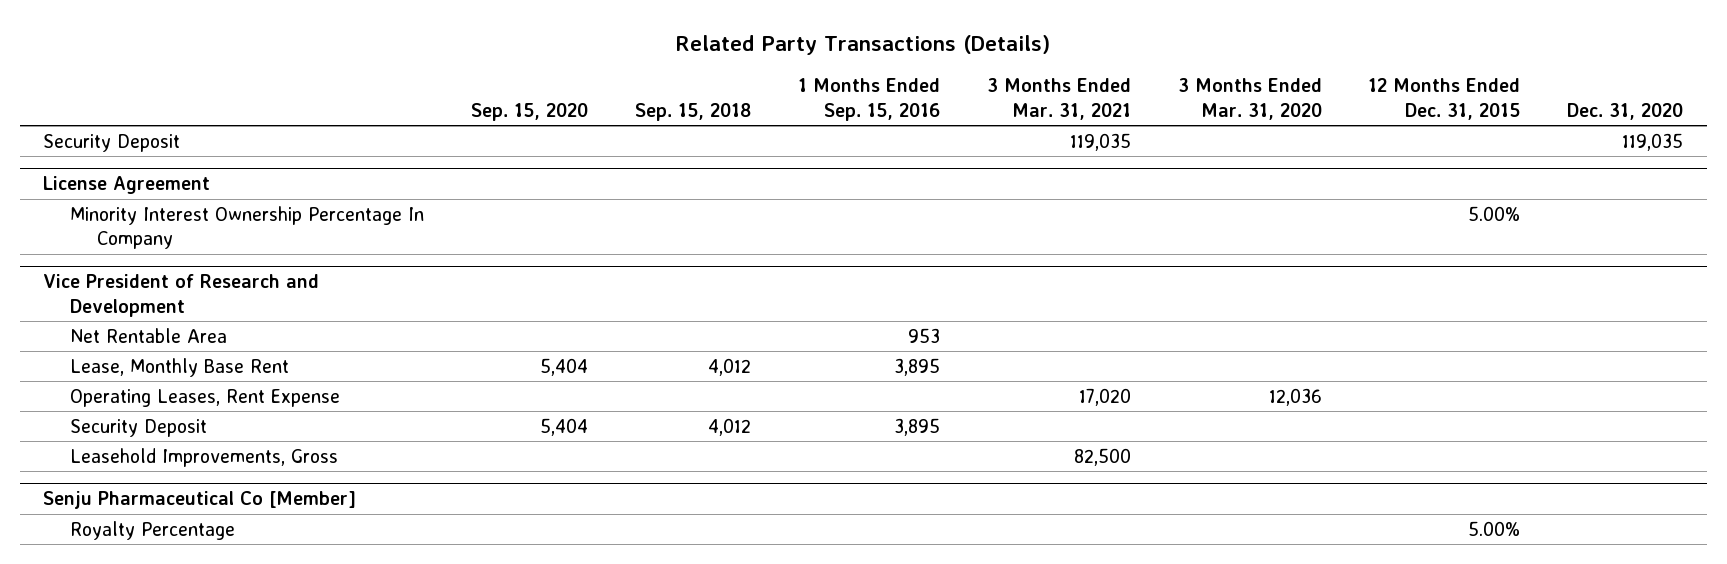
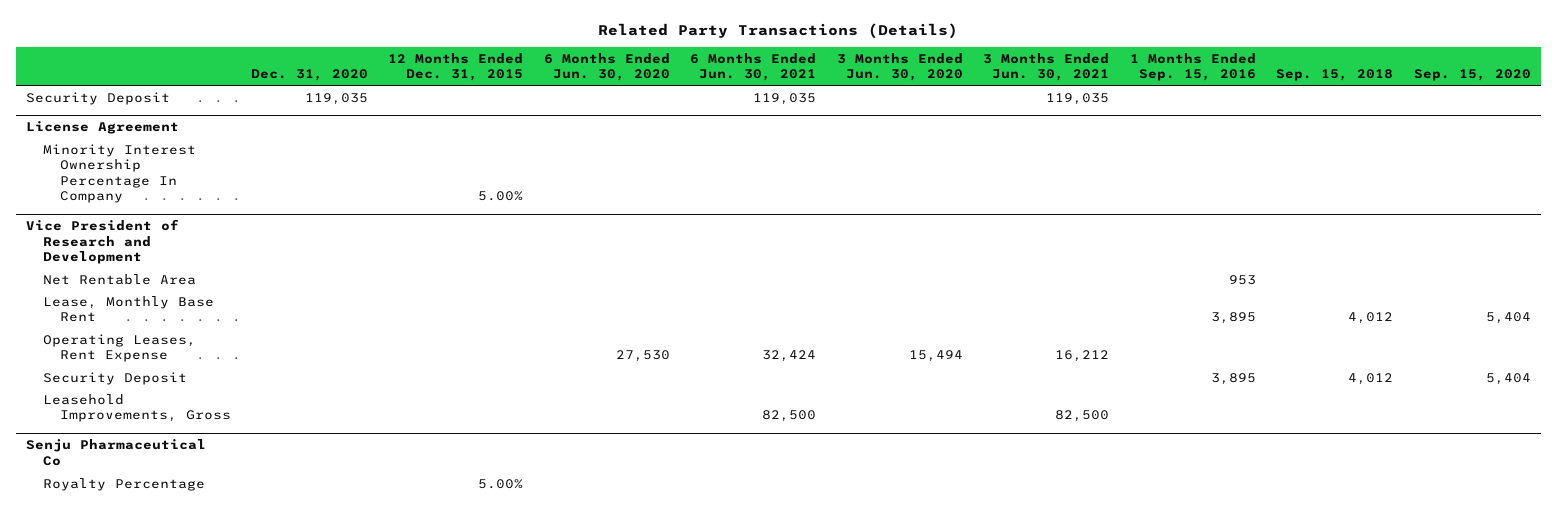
[986,78,1131,120] 3 Months Ended Mar. 31, 2021 -> none
[1177,78,1322,120] 3 Months Ended Mar. 31, 2020 -> none
none -> [543,52,670,82] 6 Months Ended Jun. 30, 2020
none -> [690,52,817,82] 6 Months Ended Jun. 30, 2021
none -> [836,52,963,82] 3 Months Ended Jun. 30, 2020
none -> [983,52,1110,82] 3 Months Ended Jun. 30, 2021
[43,491,357,510] Senju Pharmaceutical Co [Member] -> [26,439,207,466] Senju Pharmaceutical Co

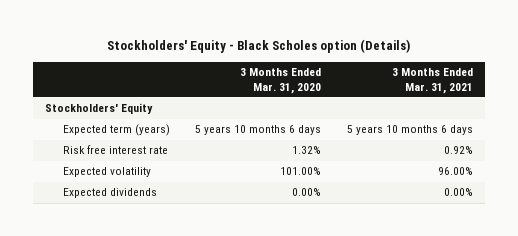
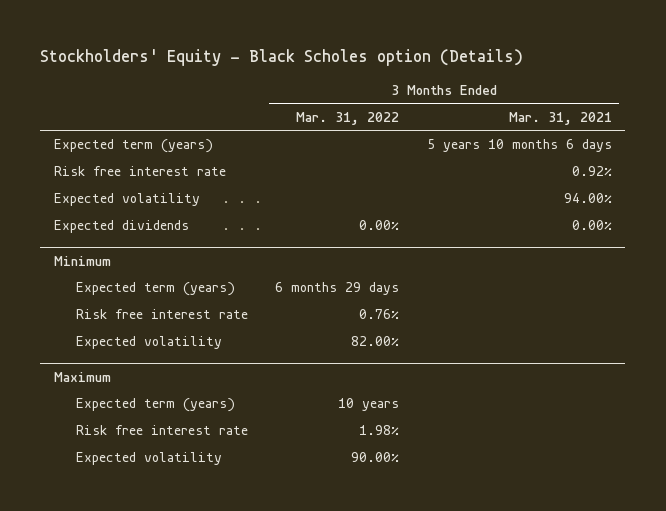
[240,68,322,94] 3 Months Ended Mar. 31, 2020 -> none
none -> [296,111,400,125] Mar. 31, 2022
[45,103,154,115] Stockholders' Equity -> none
[437,167,473,176] 96.00% -> [563,193,612,204] 94.00%
none -> [53,255,111,266] Minimum
none -> [76,282,236,297] Expected term (years)
none -> [76,309,249,320] Risk free interest rate
none -> [76,336,223,350] Expected volatility
none -> [53,371,111,382] Maximum
none -> [76,398,236,413] Expected term (years)
none -> [76,425,249,436] Risk free interest rate
none -> [76,452,223,466] Expected volatility

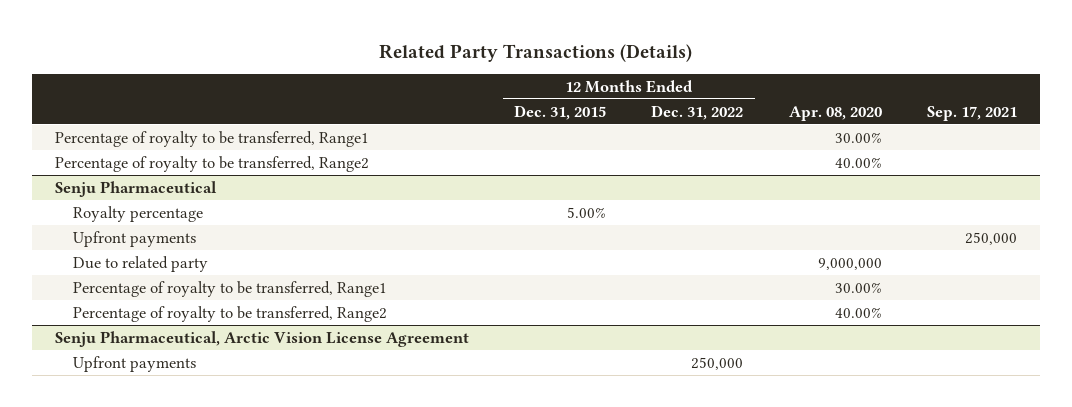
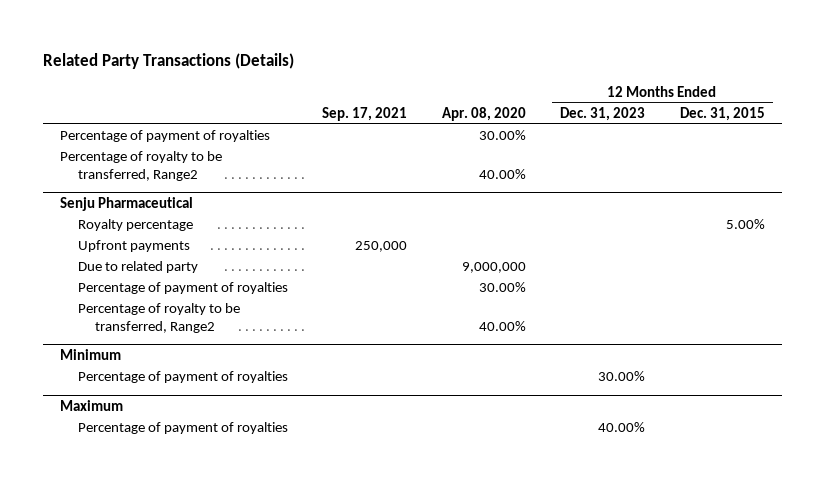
[651,104,744,120] Dec. 31, 2022 -> none
none -> [560,106,646,121] Dec. 31, 2023
[54,130,369,147] Percentage of royalty to be transferred, Range1 -> [60,130,271,143] Percentage of payment of royalties
[72,280,387,297] Percentage of royalty to be transferred, Range1 -> [77,282,288,295] Percentage of payment of royalties
[54,330,469,347] Senju Pharmaceutical, Arctic Vision License Agreement -> none
[72,355,196,372] Upfront payments -> none
none -> [60,349,122,361] Minimum
none -> [77,371,288,384] Percentage of payment of royalties
none -> [60,400,124,412] Maximum
none -> [77,422,288,435] Percentage of payment of royalties

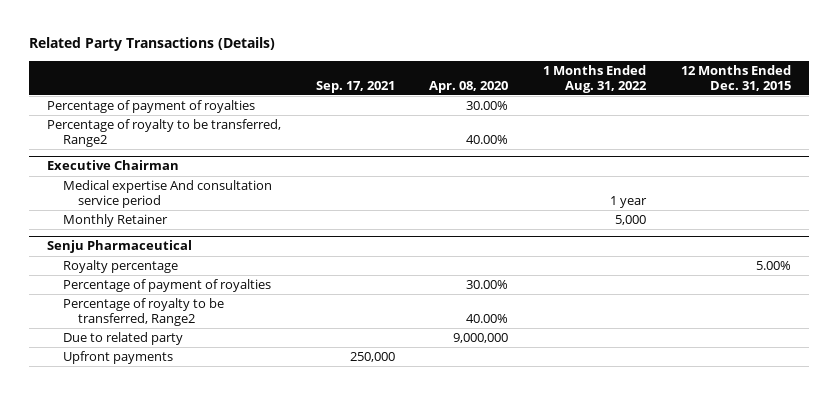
[560,106,646,121] Dec. 31, 2023 -> none
none -> [543,64,648,93] 1 Months Ended Aug. 31, 2022
none -> [46,160,179,171] Executive Chairman
none -> [62,179,272,209] Medical expertise And consultation service period
none -> [62,213,168,227] Monthly Retainer
[60,349,122,361] Minimum -> none
[77,371,288,384] Percentage of payment of royalties -> none
[60,400,124,412] Maximum -> none
[77,422,288,435] Percentage of payment of royalties -> none
[77,261,198,274] Due to related party -> [62,331,183,345] Due to related party
[77,240,190,253] Upfront payments -> [62,350,173,364] Upfront payments

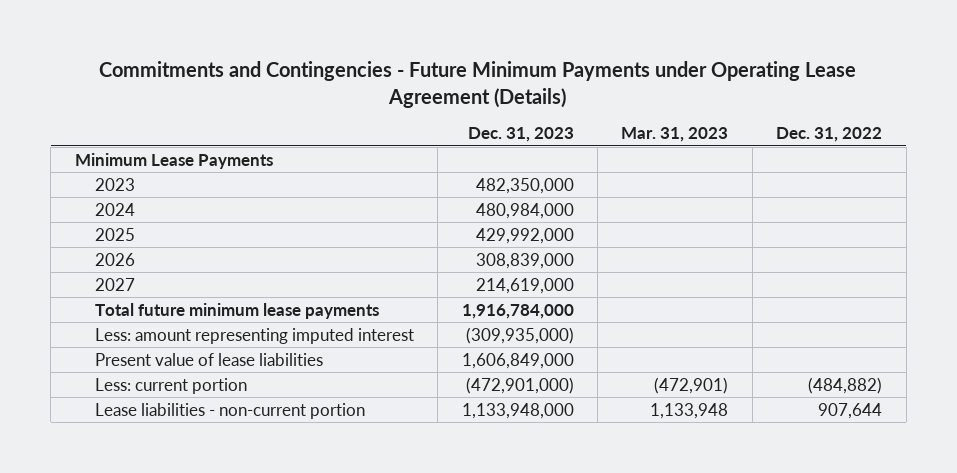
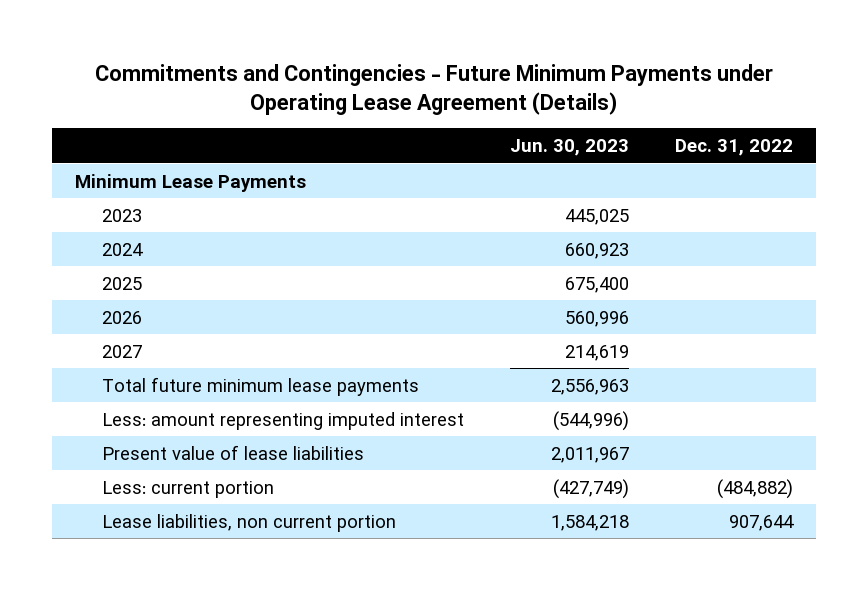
[467,127,574,143] Dec. 31, 2023 -> none
[621,127,729,143] Mar. 31, 2023 -> none
none -> [510,139,630,157] Jun. 30, 2023
[94,402,365,419] Lease liabilities - non-current portion -> [102,513,397,532] Lease liabilities, non current portion

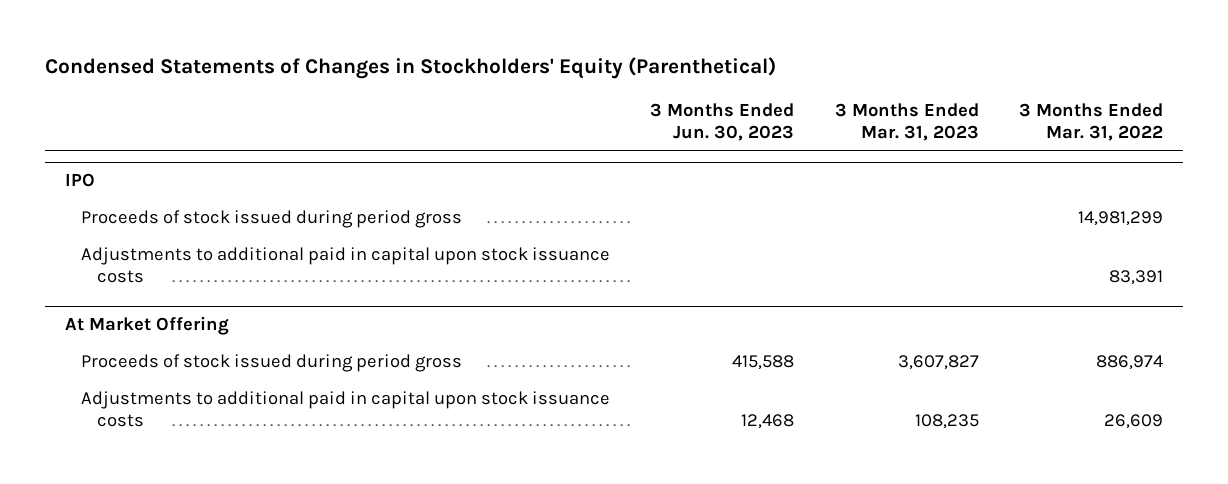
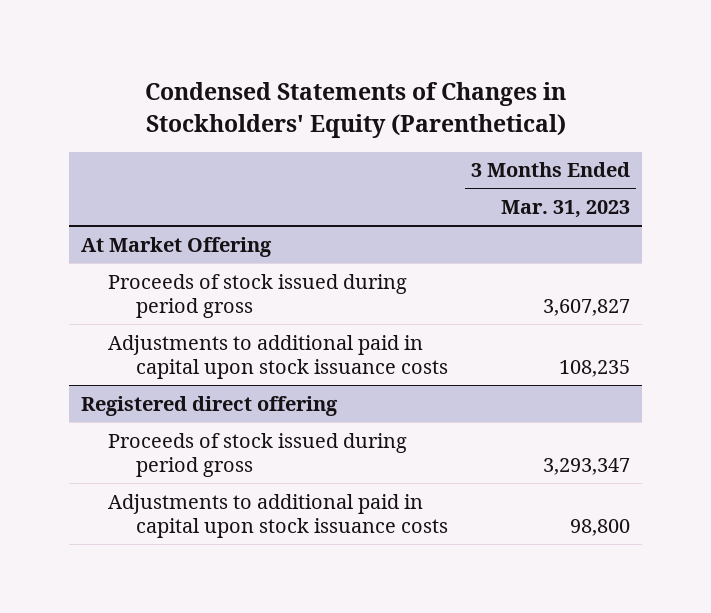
[650,102,795,141] 3 Months Ended Jun. 30, 2023 -> none
[1019,102,1164,141] 3 Months Ended Mar. 31, 2022 -> none
[65,173,96,188] IPO -> none
[81,210,463,229] Proceeds of stock issued during period gross -> none
[81,247,611,284] Adjustments to additional paid in capital upon stock issuance costs -> none
none -> [80,395,338,416] Registered direct offering
none -> [108,432,408,478] Proceeds of stock issued during period gross
none -> [108,493,449,539] Adjustments to additional paid in capital upon stock issuance costs

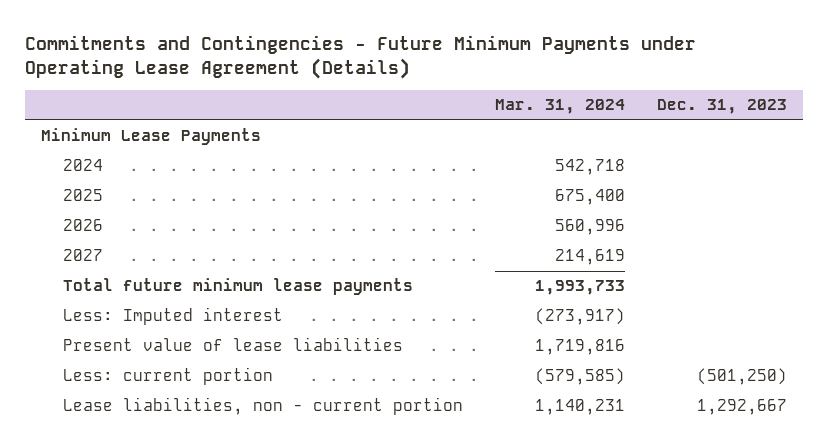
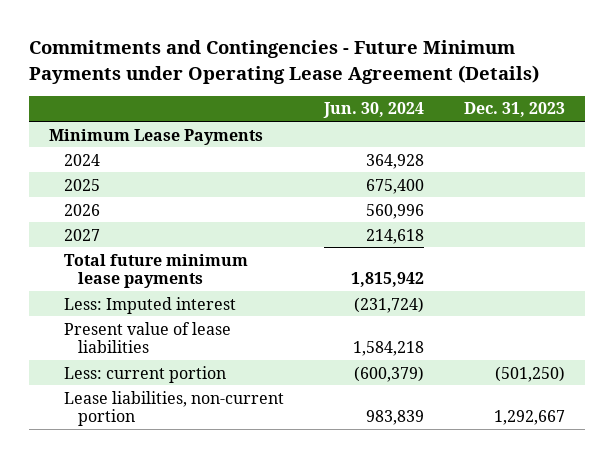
[495,99,626,115] Mar. 31, 2024 -> none
none -> [323,102,425,119] Jun. 30, 2024
[63,397,464,416] Lease liabilities, non - current portion -> [63,390,284,427] Lease liabilities, non-current portion

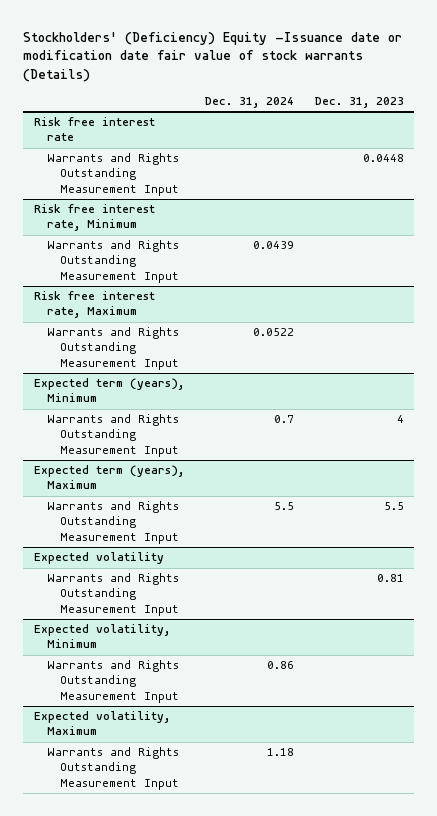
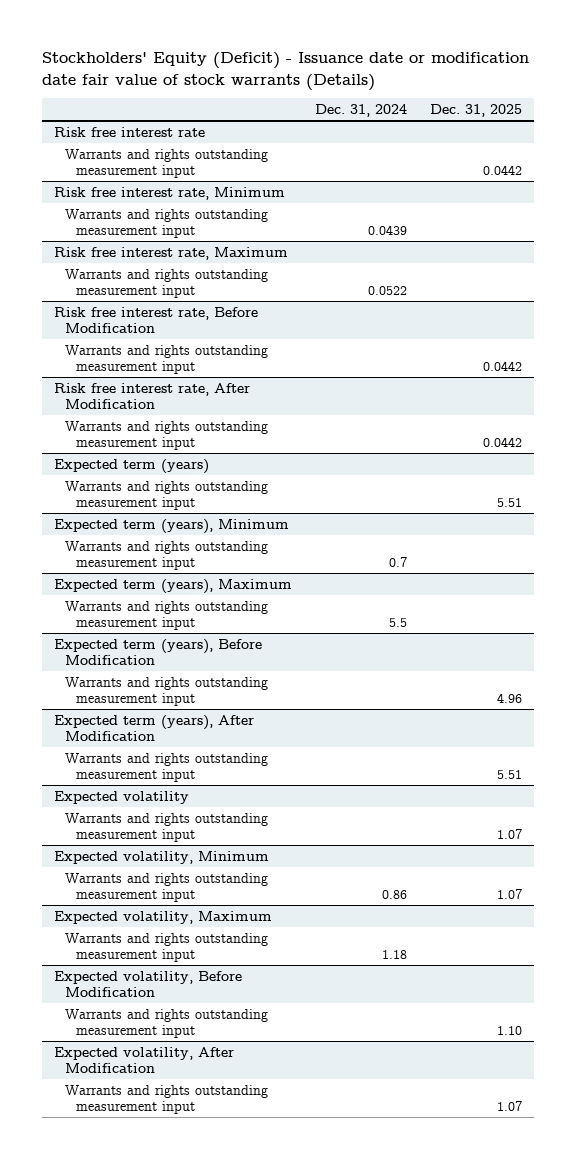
[23,31,403,82] Stockholders' (Deficiency) Equity -Issuance date or modification date fair value of stock warrants (Details) -> [41,52,529,91] Stockholders' Equity (Deficit) - Issuance date or modification date fair value of stock warrants (Details)
[314,96,404,108] Dec. 31, 2023 -> none
none -> [430,104,523,118] Dec. 31, 2025
[46,153,179,196] Warrants and Rights Outstanding Measurement Input -> [64,148,268,179] Warrants and rights outstanding measurement input
[46,240,179,283] Warrants and Rights Outstanding Measurement Input -> [64,208,268,239] Warrants and rights outstanding measurement input
[46,327,179,370] Warrants and Rights Outstanding Measurement Input -> [64,268,268,299] Warrants and rights outstanding measurement input
none -> [53,306,258,334] Risk free interest rate, Before Modification
none -> [64,344,268,375] Warrants and rights outstanding measurement input
none -> [53,382,250,410] Risk free interest rate, After Modification
none -> [64,420,268,451] Warrants and rights outstanding measurement input
none -> [53,458,209,474] Expected term (years)
none -> [64,480,268,511] Warrants and rights outstanding measurement input
[46,414,179,457] Warrants and Rights Outstanding Measurement Input -> [64,540,268,571] Warrants and rights outstanding measurement input
[46,501,179,544] Warrants and Rights Outstanding Measurement Input -> [64,600,268,631] Warrants and rights outstanding measurement input
none -> [53,638,262,666] Expected term (years), Before Modification
none -> [64,676,268,707] Warrants and rights outstanding measurement input
none -> [53,714,254,742] Expected term (years), After Modification
none -> [64,752,268,783] Warrants and rights outstanding measurement input
[46,573,179,616] Warrants and Rights Outstanding Measurement Input -> [64,812,268,843] Warrants and rights outstanding measurement input
[46,660,179,703] Warrants and Rights Outstanding Measurement Input -> [64,872,268,903] Warrants and rights outstanding measurement input
[46,747,179,790] Warrants and Rights Outstanding Measurement Input -> [64,932,268,963] Warrants and rights outstanding measurement input
none -> [53,970,242,998] Expected volatility, Before Modification
none -> [64,1008,268,1039] Warrants and rights outstanding measurement input
none -> [53,1046,234,1074] Expected volatility, After Modification
none -> [64,1084,268,1115] Warrants and rights outstanding measurement input

